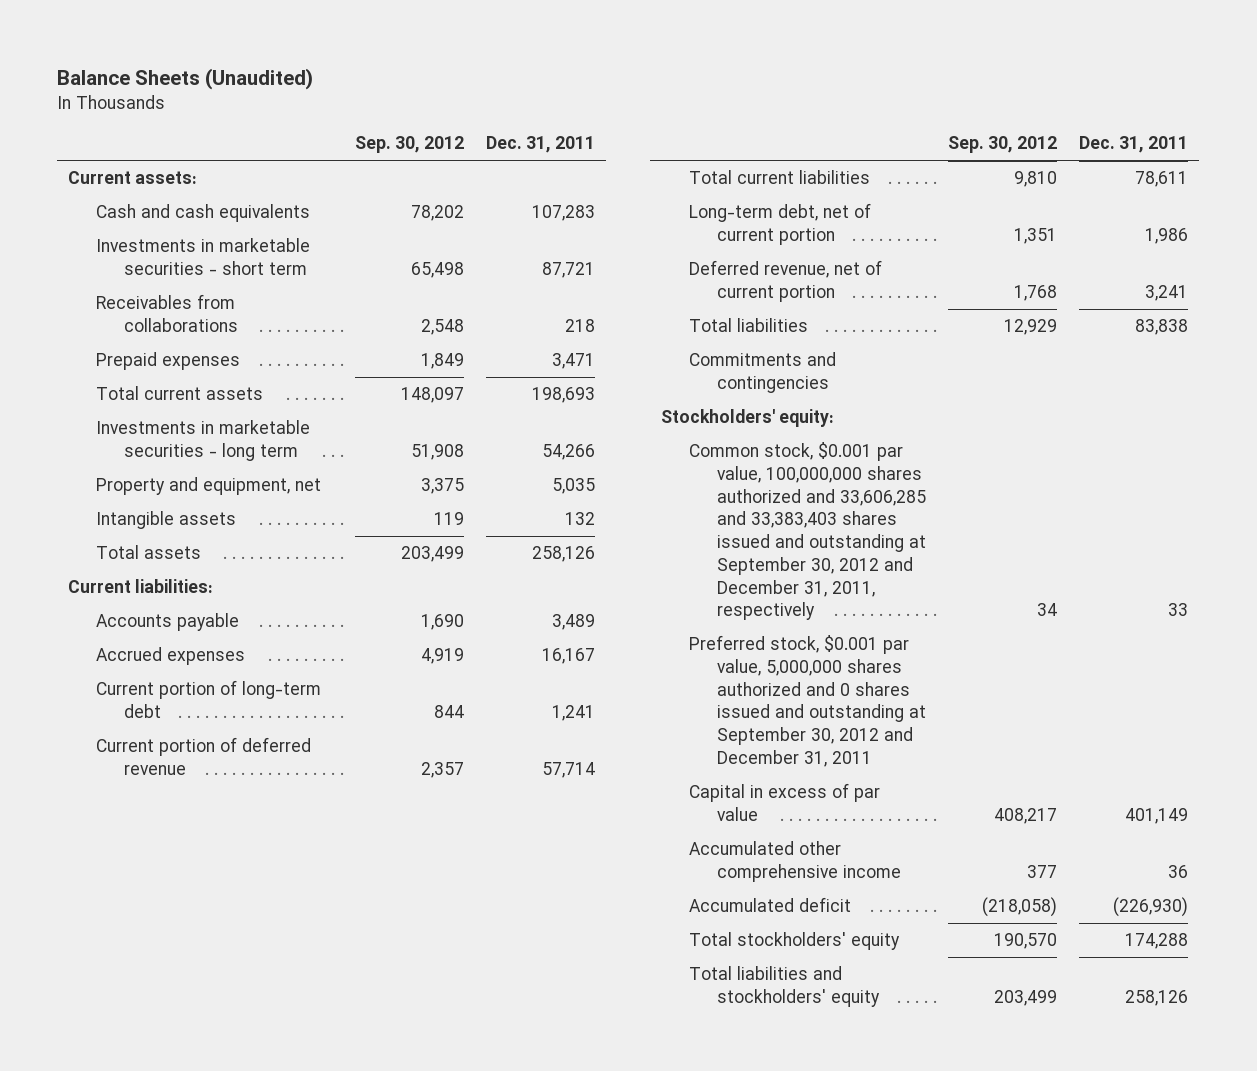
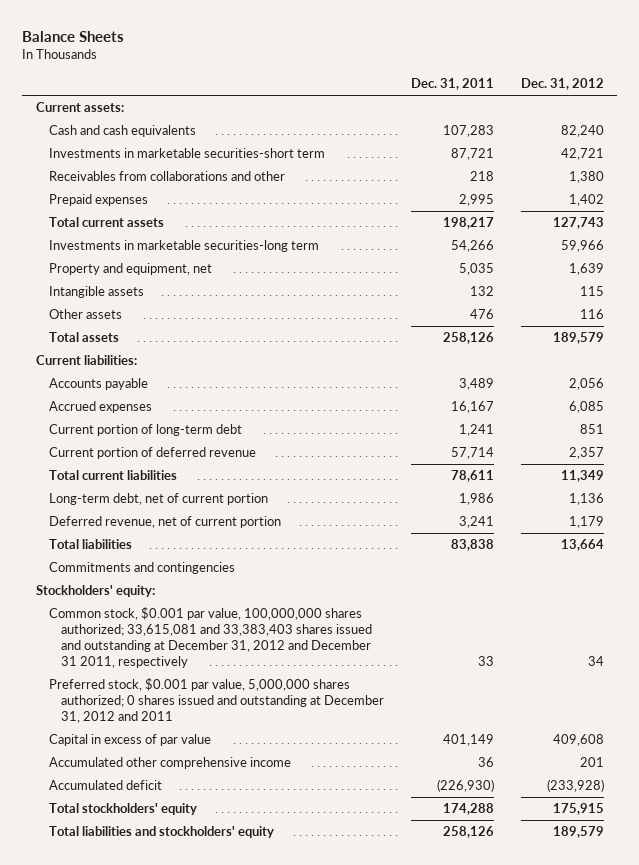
[57,67,314,90] Balance Sheets (Unaudited) -> [22,31,125,43] Balance Sheets
[355,136,465,154] Sep. 30, 2012 -> none
none -> [520,78,604,91] Dec. 31, 2012
[96,238,311,275] Investments in marketable securities - short term -> [48,148,325,159] Investments in marketable securities-short term
[96,294,238,332] Receivables from collaborations -> [48,171,285,182] Receivables from collaborations and other
[552,353,596,370] 3,471 -> [459,194,495,207] 2,995
[532,387,596,404] 198,693 -> [443,217,495,230] 198,217
[96,420,311,461] Investments in marketable securities - long term -> [48,240,319,253] Investments in marketable securities-long term
none -> [48,309,122,320] Other assets
[689,442,927,621] Common stock, $0.001 par value, 100,000,000 shares authorized and 33,606,285 and 33,383,403 shares issued and outstanding at September 30, 2012 and December 31, 2011, respectively -> [48,607,373,669] Common stock, $0.001 par value, 100,000,000 shares authorized; 33,615,081 and 33,383,403 shares issued and outstanding at December 31, 2012 and December 31 2011, respectively
[689,635,927,767] Preferred stock, $0.001 par value, 5,000,000 shares authorized and 0 shares issued and outstanding at September 30, 2012 and December 31, 2011 -> [48,678,385,724] Preferred stock, $0.001 par value, 5,000,000 shares authorized; 0 shares issued and outstanding at December 31, 2012 and 2011

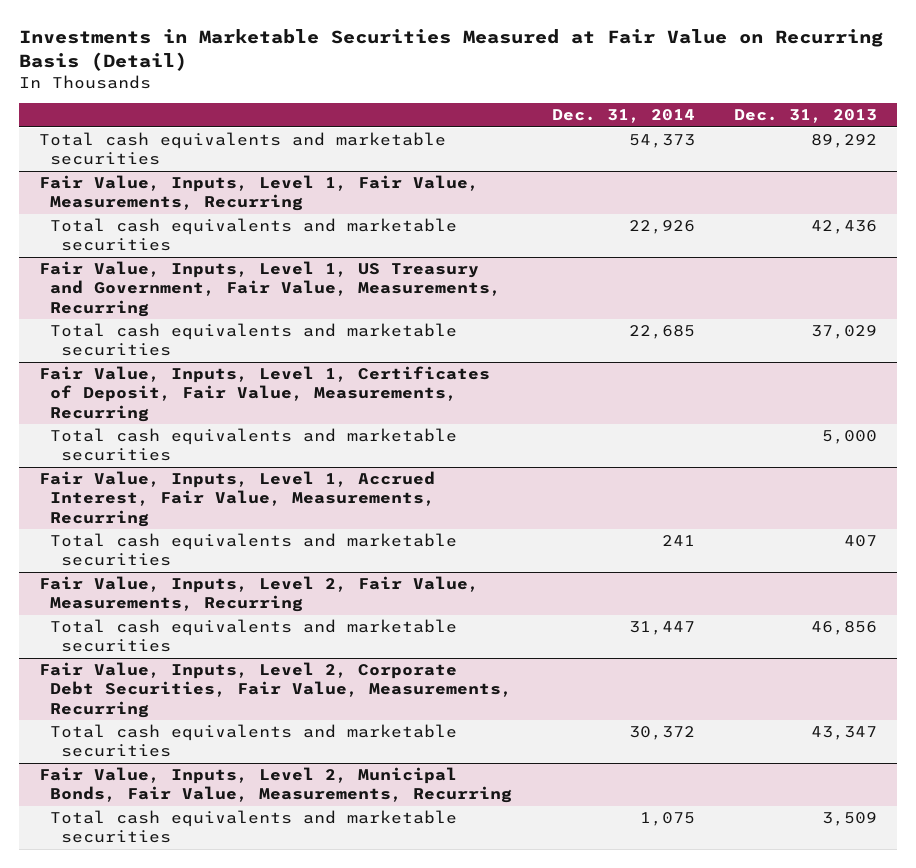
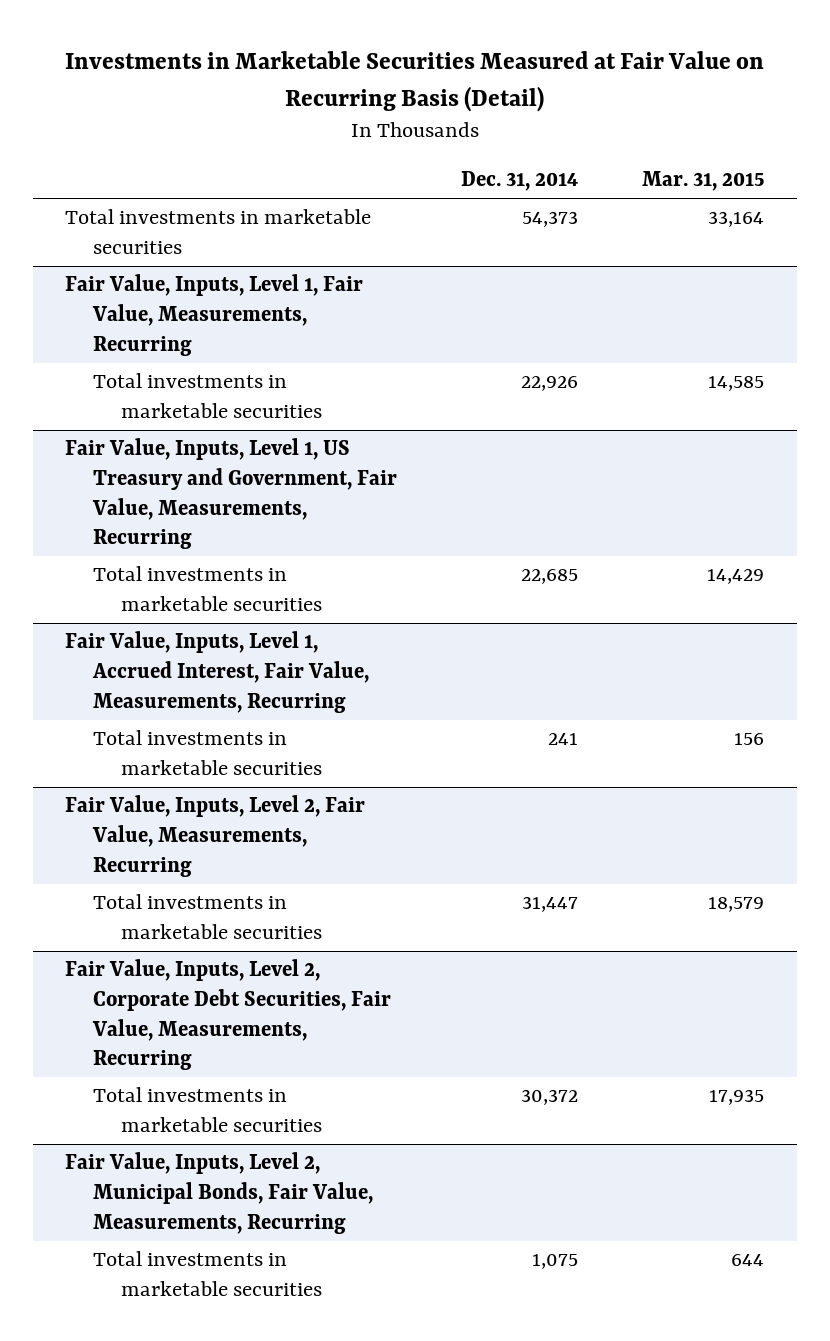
[734,109,878,124] Dec. 31, 2013 -> none
none -> [642,171,765,192] Mar. 31, 2015
[39,132,447,166] Total cash equivalents and marketable securities -> [65,209,372,254] Total investments in marketable securities
[50,218,458,252] Total cash equivalents and marketable securities -> [92,373,322,418] Total investments in marketable securities
[39,366,491,422] Fair Value, Inputs, Level 1, Certificates of Deposit, Fair Value, Measurements, Recurring -> none
[50,428,458,462] Total cash equivalents and marketable securities -> none
[50,323,458,357] Total cash equivalents and marketable securities -> [92,566,322,611] Total investments in marketable securities
[50,533,458,567] Total cash equivalents and marketable securities -> [92,730,322,775] Total investments in marketable securities
[50,619,458,653] Total cash equivalents and marketable securities -> [92,894,322,939] Total investments in marketable securities
[50,724,458,758] Total cash equivalents and marketable securities -> [92,1087,322,1132] Total investments in marketable securities
[50,810,458,844] Total cash equivalents and marketable securities -> [92,1251,322,1296] Total investments in marketable securities

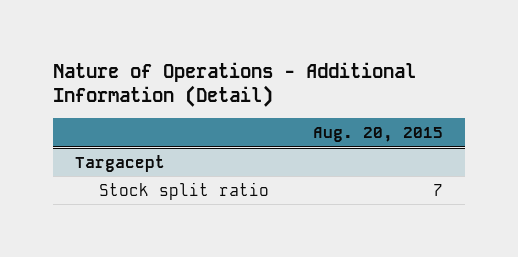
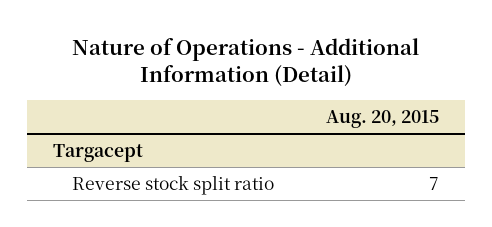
[98,181,269,200] Stock split ratio -> [72,175,275,196] Reverse stock split ratio

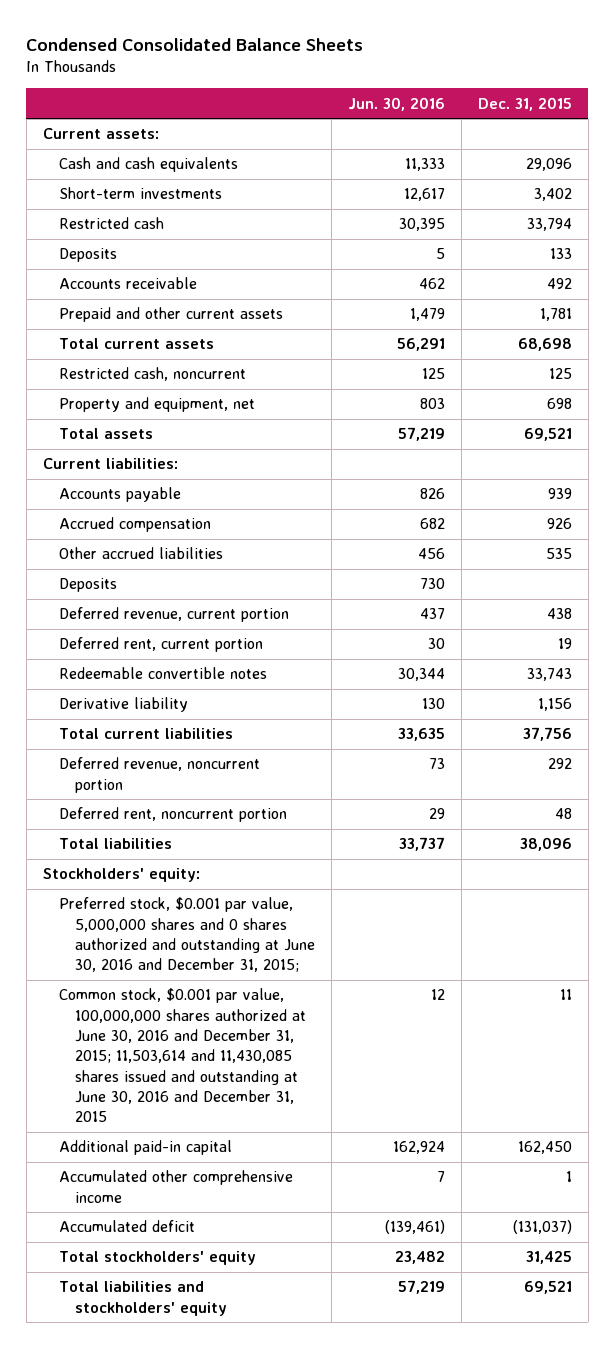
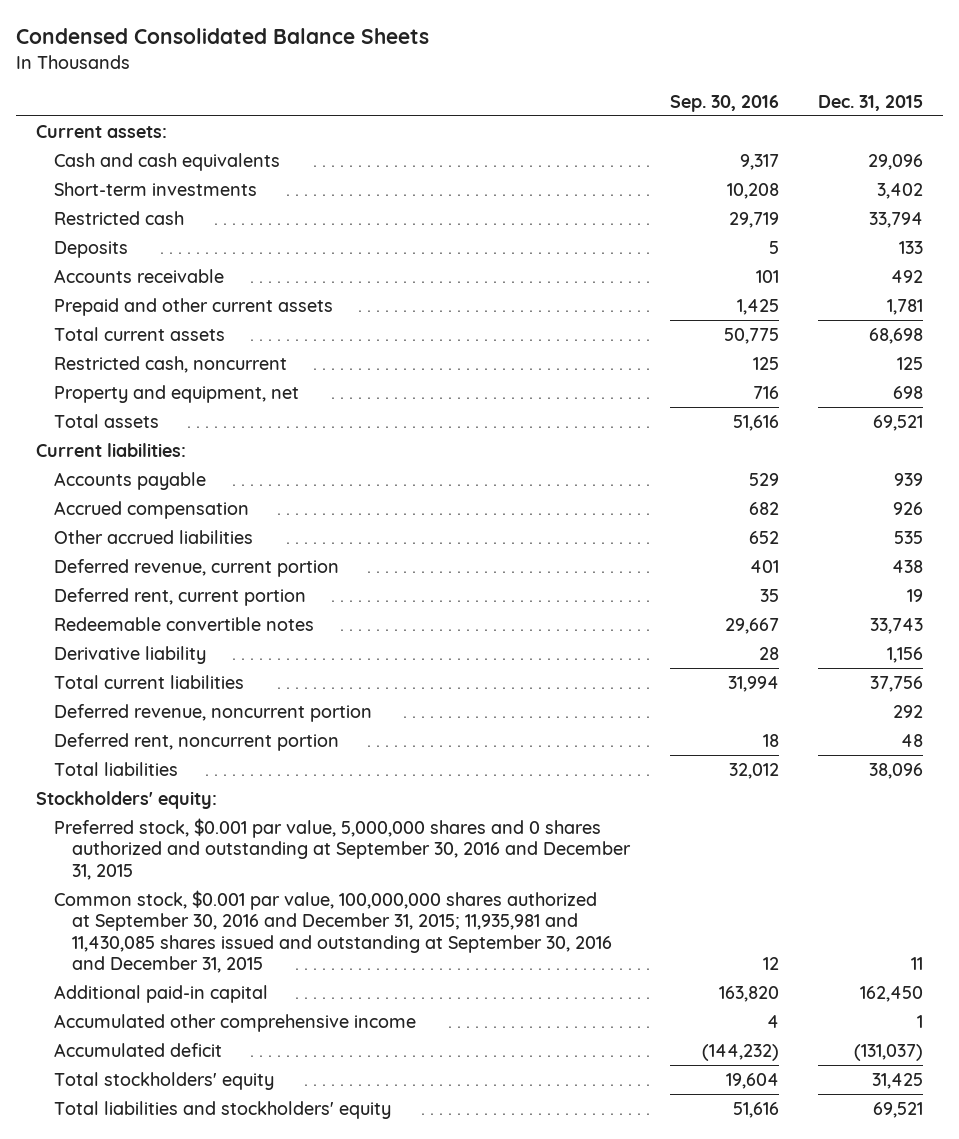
[347,96,445,111] Jun. 30, 2016 -> none
none -> [669,94,779,112] Sep. 30, 2016
[58,578,117,593] Deposits -> none
[58,897,315,973] Preferred stock, $0.001 par value, 5,000,000 shares and 0 shares authorized and outstanding at June 30, 2016 and December 31, 2015; -> [54,817,632,880] Preferred stock, $0.001 par value, 5,000,000 shares and 0 shares authorized and outstanding at September 30, 2016 and December 31, 2015
[58,988,306,1123] Common stock, $0.001 par value, 100,000,000 shares authorized at June 30, 2016 and December 31, 2015; 11,503,614 and 11,430,085 shares issued and outstanding at June 30, 2016 and December 31, 2015 -> [54,889,613,974] Common stock, $0.001 par value, 100,000,000 shares authorized at September 30, 2016 and December 31, 2015; 11,935,981 and 11,430,085 shares issued and outstanding at September 30, 2016 and December 31, 2015

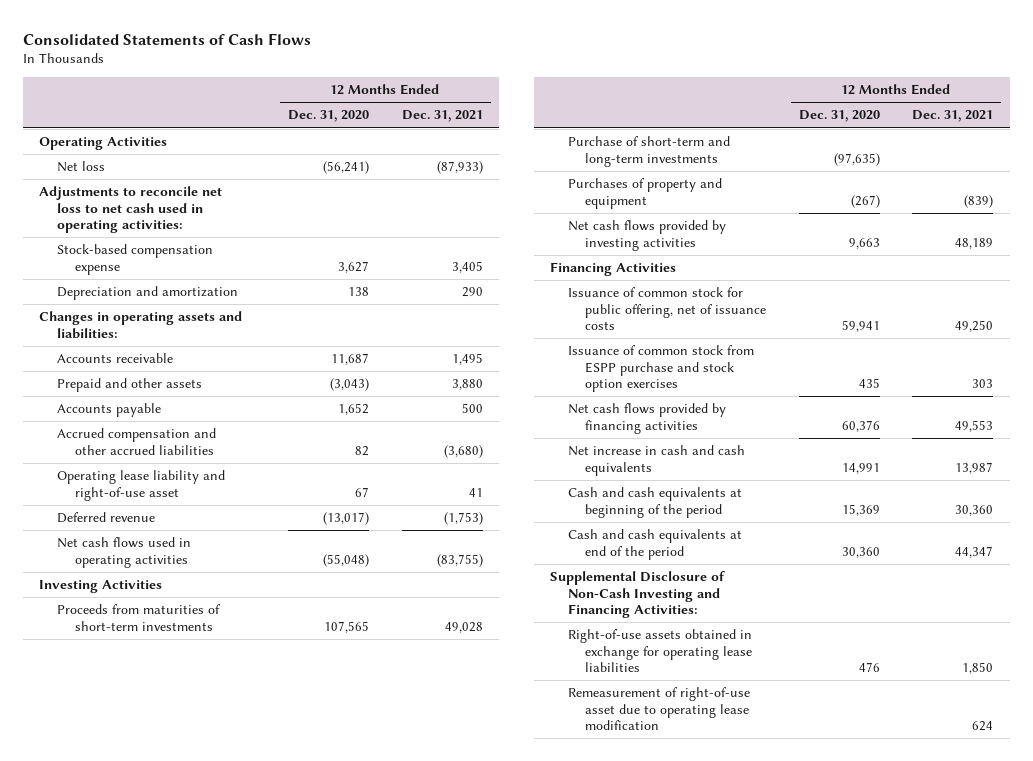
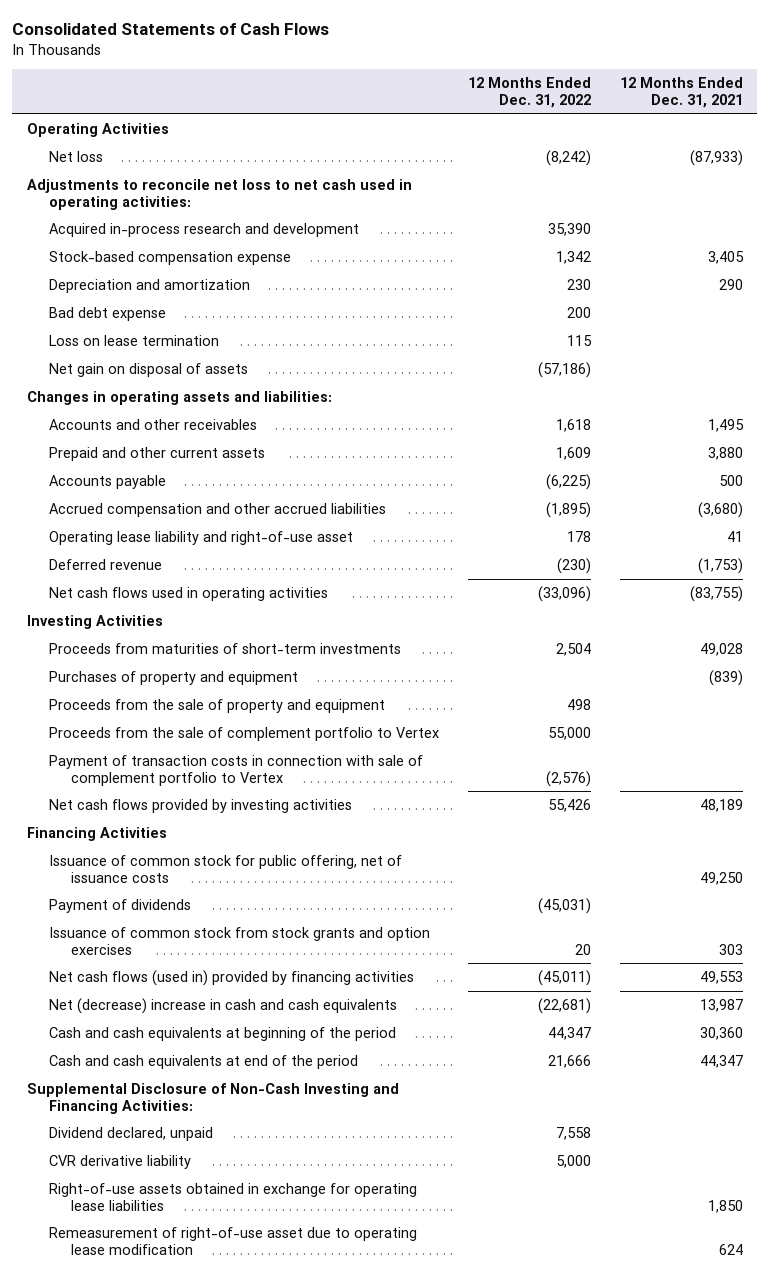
[288,110,370,123] Dec. 31, 2020 -> none
none -> [467,77,591,108] 12 Months Ended Dec. 31, 2022
none -> [49,222,360,237] Acquired in-process research and development
none -> [49,306,167,321] Bad debt expense
none -> [49,334,220,346] Loss on lease termination
none -> [49,362,249,377] Net gain on disposal of assets
[57,353,174,364] Accounts receivable -> [49,418,258,430] Accounts and other receivables
[57,378,203,393] Prepaid and other assets -> [49,446,266,461] Prepaid and other current assets
[567,136,730,167] Purchase of short-term and long-term investments -> none
none -> [49,698,386,713] Proceeds from the sale of property and equipment
none -> [49,726,440,741] Proceeds from the sale of complement portfolio to Vertex
none -> [49,754,424,786] Payment of transaction costs in connection with sale of complement portfolio to Vertex
none -> [49,898,192,913] Payment of dividends
[567,345,754,393] Issuance of common stock from ESPP purchase and stock option exercises -> [49,926,431,955] Issuance of common stock from stock grants and option exercises
[567,403,726,434] Net cash flows provided by financing activities -> [49,969,415,986] Net cash flows (used in) provided by financing activities
[567,445,745,476] Net increase in cash and cash equivalents -> [49,997,398,1014] Net (decrease) increase in cash and cash equivalents
none -> [49,1126,214,1141] Dividend declared, unpaid
none -> [49,1154,192,1169] CVR derivative liability

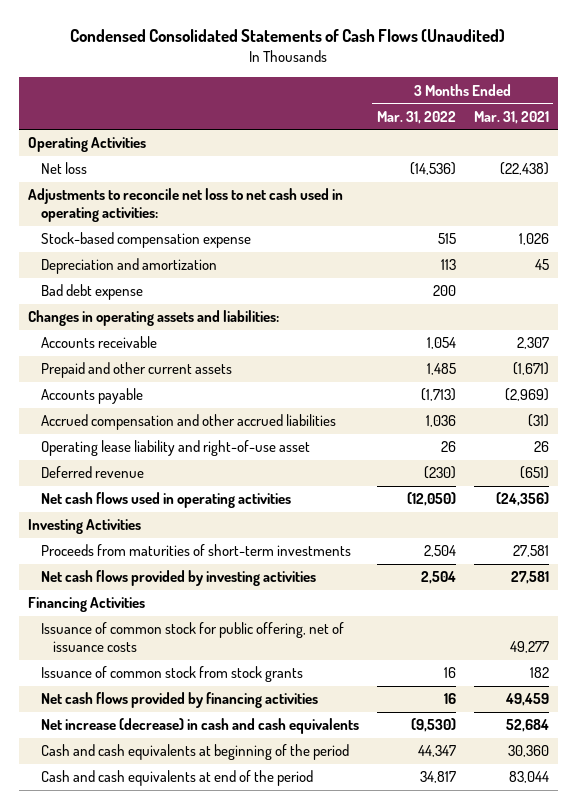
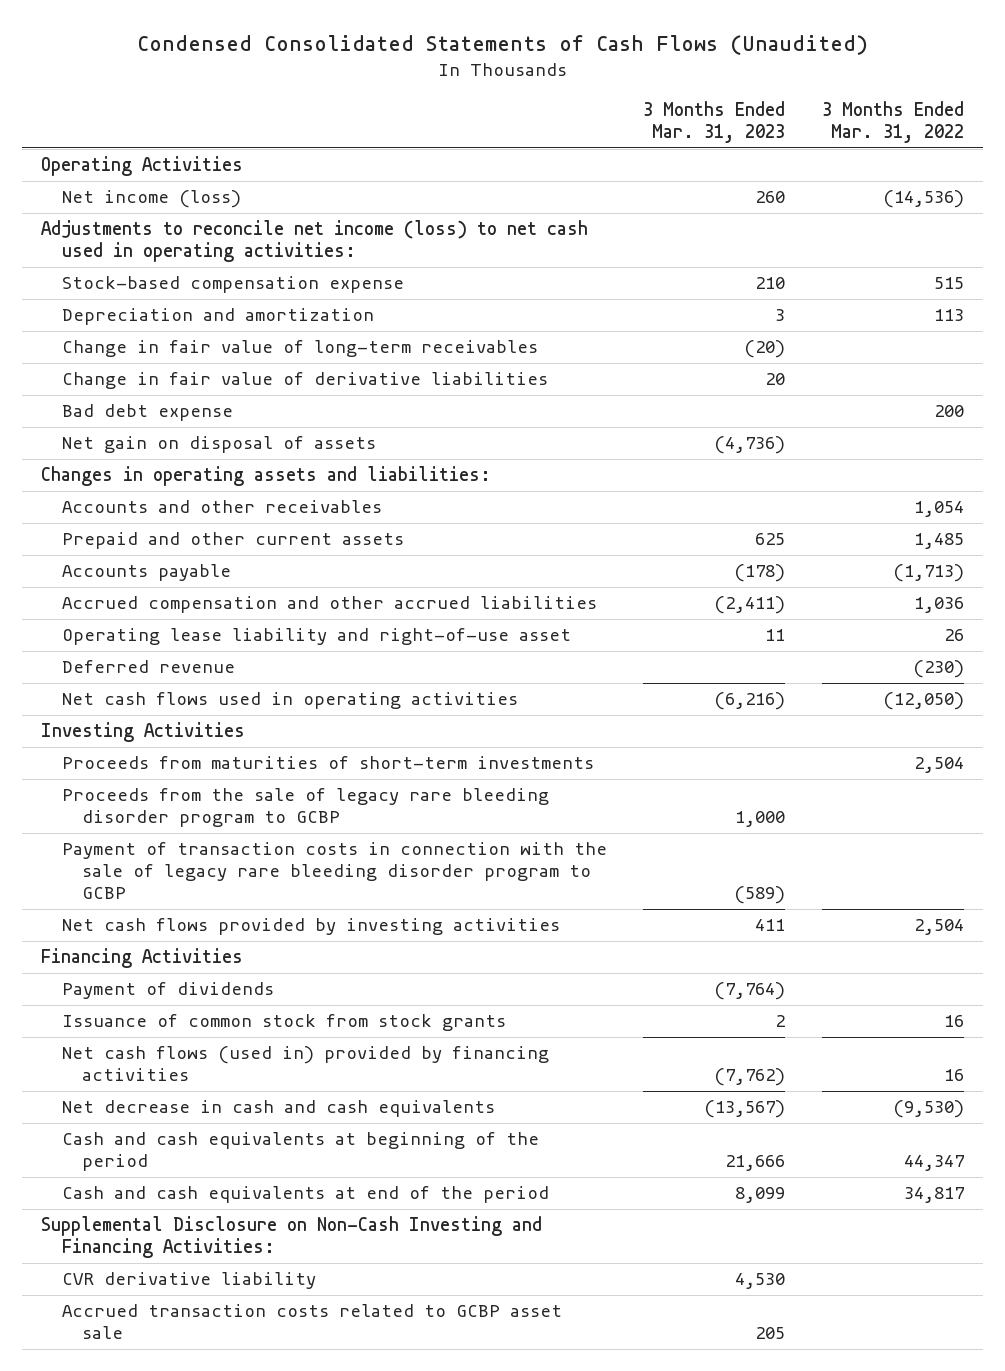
[473,110,549,124] Mar. 31, 2021 -> none
none -> [643,101,786,144] 3 Months Ended Mar. 31, 2023
[40,162,87,175] Net loss -> [61,190,241,209] Net income (loss)
[27,188,343,223] Adjustments to reconcile net loss to net cash used in operating activities: -> [40,220,588,263] Adjustments to reconcile net income (loss) to net cash used in operating activities:
none -> [61,340,538,358] Change in fair value of long-term receivables
none -> [61,372,548,390] Change in fair value of derivative liabilities
none -> [61,436,376,454] Net gain on disposal of assets
[40,336,157,349] Accounts receivable -> [61,500,382,514] Accounts and other receivables
none -> [61,788,549,828] Proceeds from the sale of legacy rare bleeding disorder program to GCBP
none -> [61,842,607,900] Payment of transaction costs in connection with the sale of legacy rare bleeding disorder program to GCBP
[40,622,344,653] Issuance of common stock for public offering, net of issuance costs -> none
none -> [61,982,274,1000] Payment of dividends
[40,692,318,709] Net cash flows provided by financing activities -> [61,1046,549,1082] Net cash flows (used in) provided by financing activities
[40,718,359,735] Net increase (decrease) in cash and cash equivalents -> [61,1100,495,1118] Net decrease in cash and cash equivalents
none -> [40,1216,542,1259] Supplemental Disclosure on Non-Cash Investing and Financing Activities:
none -> [61,1272,316,1290] CVR derivative liability
none -> [61,1304,562,1340] Accrued transaction costs related to GCBP asset sale

